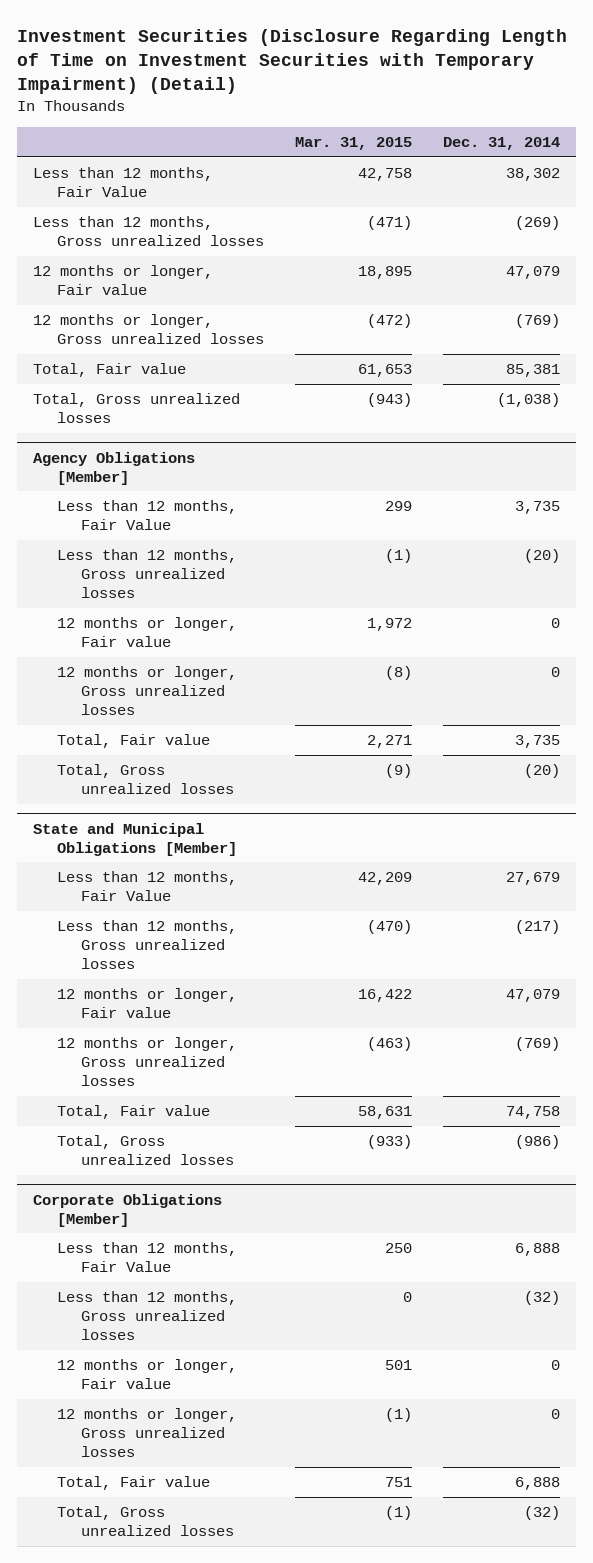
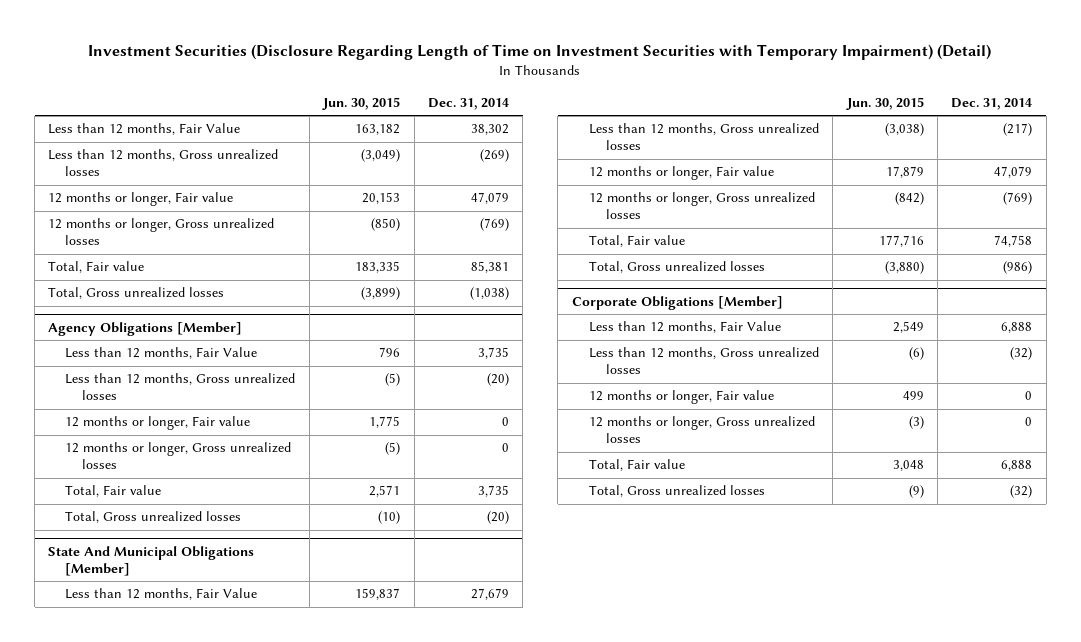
[295,136,413,150] Mar. 31, 2015 -> none
none -> [322,96,401,110] Jun. 30, 2015
[32,822,237,856] State and Municipal Obligations [Member] -> [48,545,255,576] State And Municipal Obligations [Member]

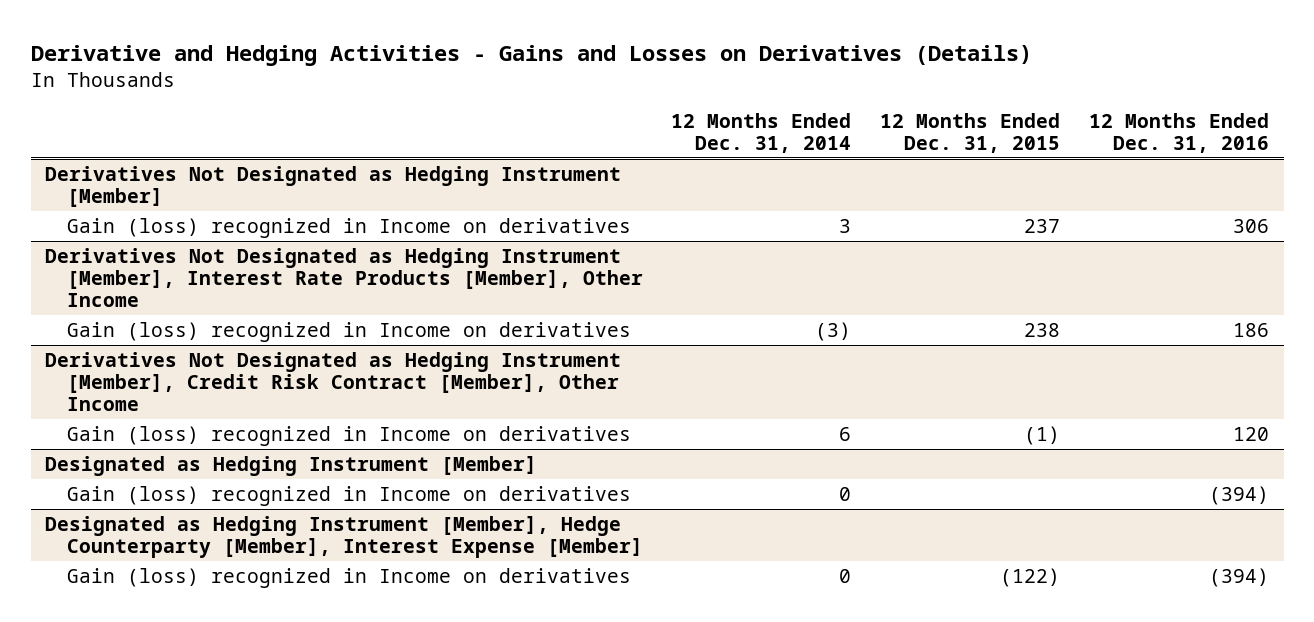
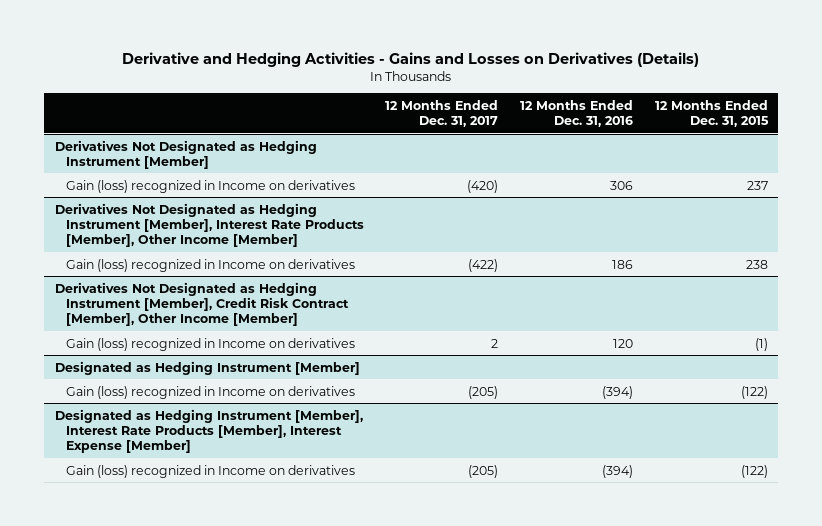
[671,112,852,154] 12 Months Ended Dec. 31, 2014 -> none
none -> [385,99,499,128] 12 Months Ended Dec. 31, 2017
[45,247,643,308] Derivatives Not Designated as Hedging Instrument [Member], Interest Rate Products [Member], Other Income -> [54,202,364,248] Derivatives Not Designated as Hedging Instrument [Member], Interest Rate Products [Member], Other Income [Member]
[45,351,622,412] Derivatives Not Designated as Hedging Instrument [Member], Credit Risk Contract [Member], Other Income -> [54,281,349,327] Derivatives Not Designated as Hedging Instrument [Member], Credit Risk Contract [Member], Other Income [Member]
[66,485,631,506] Gain (loss) recognized in Income on derivatives -> none
[45,515,643,559] Designated as Hedging Instrument [Member], Hedge Counterparty [Member], Interest Expense [Member] -> none
none -> [54,408,363,454] Designated as Hedging Instrument [Member], Interest Rate Products [Member], Interest Expense [Member]
none -> [65,464,355,478] Gain (loss) recognized in Income on derivatives

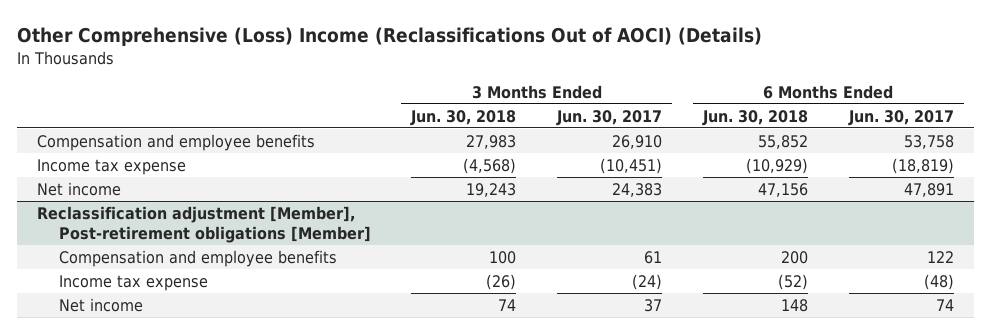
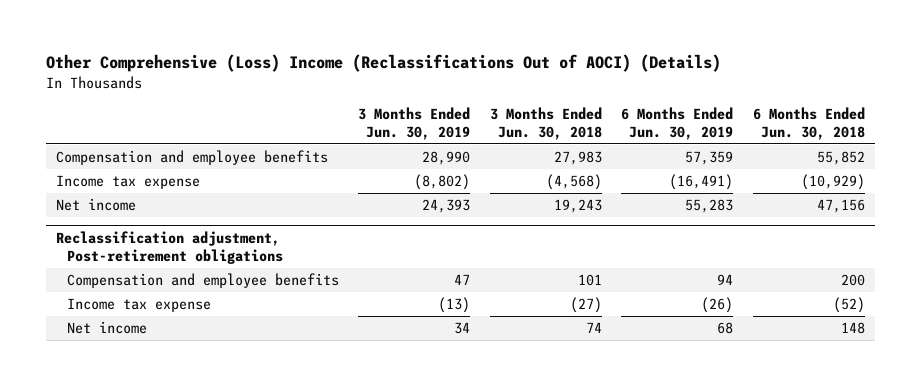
[556,109,663,126] Jun. 30, 2017 -> none
[847,109,954,126] Jun. 30, 2017 -> none
none -> [358,107,471,141] 3 Months Ended Jun. 30, 2019
none -> [621,107,734,141] 6 Months Ended Jun. 30, 2019
[37,205,371,243] Reclassification adjustment [Member], Post-retirement obligations [Member] -> [55,230,283,264] Reclassification adjustment, Post-retirement obligations
[489,250,517,264] 100 -> [577,273,602,286] 101
[486,273,517,290] (26) -> [569,296,602,313] (27)

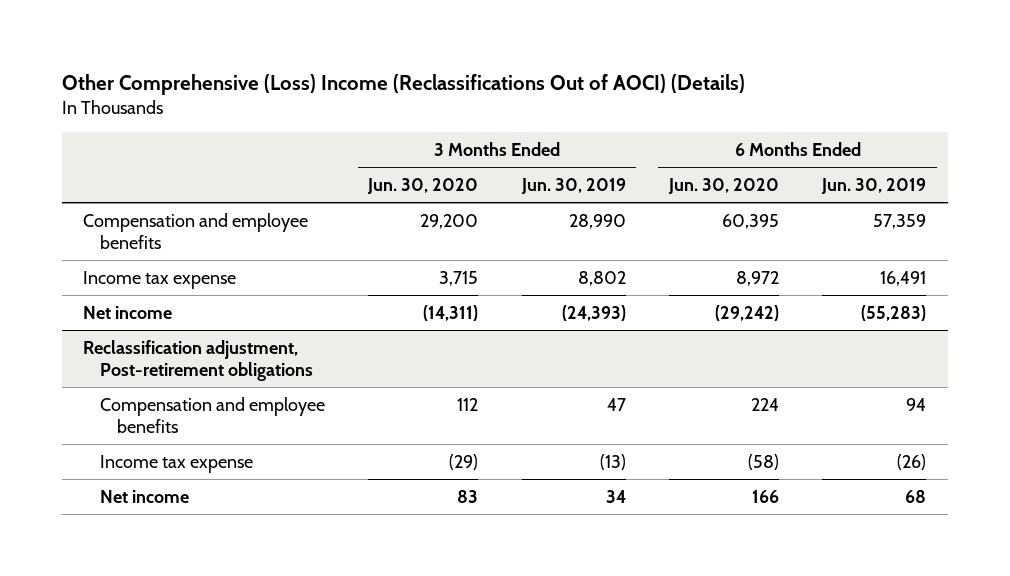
[489,107,602,141] 3 Months Ended Jun. 30, 2018 -> none
[752,107,865,141] 6 Months Ended Jun. 30, 2018 -> none
none -> [367,178,479,195] Jun. 30, 2020
none -> [667,178,779,195] Jun. 30, 2020
[414,173,471,190] (8,802) -> [577,270,626,286] 8,802
[669,173,734,190] (16,491) -> [880,270,927,286] 16,491
[422,198,471,213] 24,393 -> [561,304,626,321] (24,393)
[685,198,734,213] 55,283 -> [861,304,927,321] (55,283)

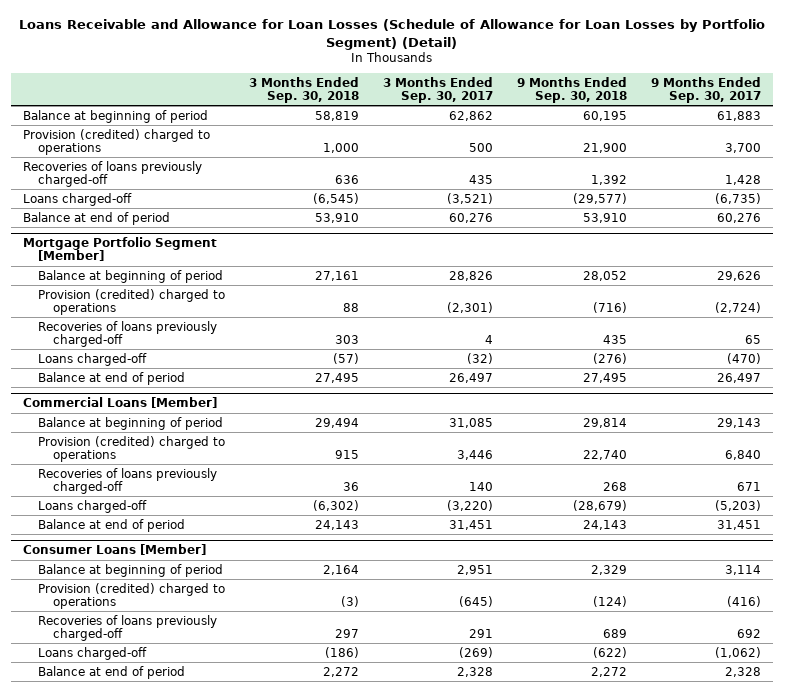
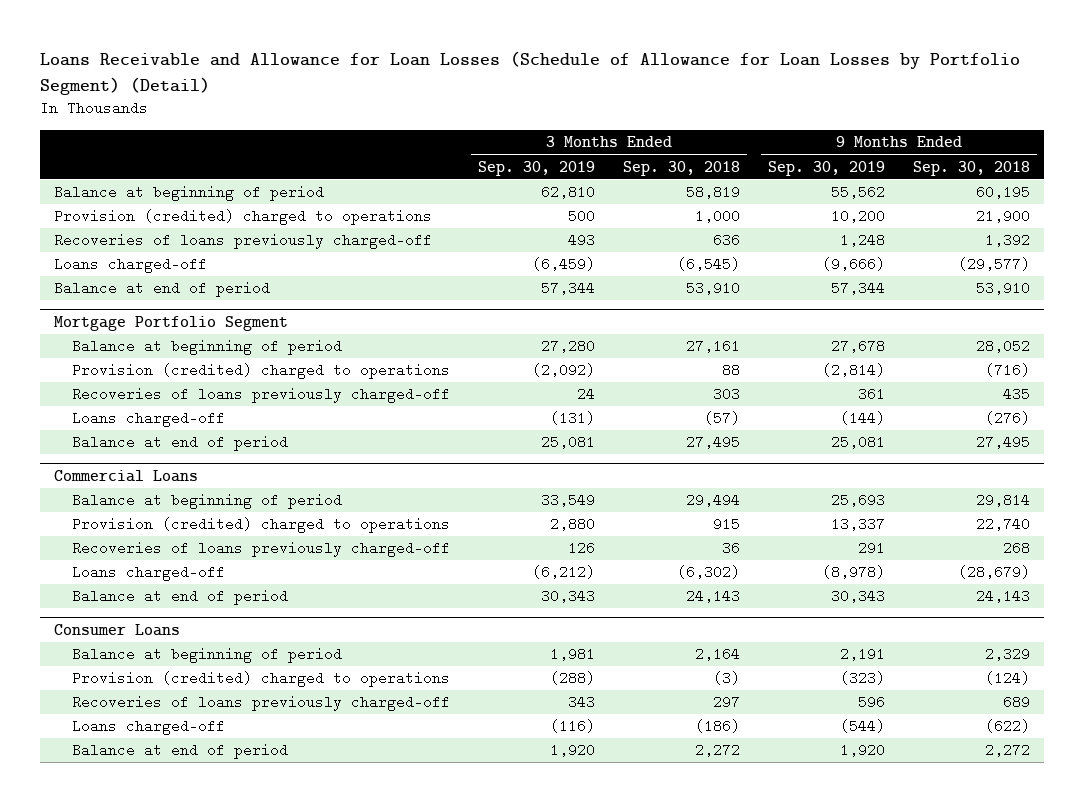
[383,76,494,103] 3 Months Ended Sep. 30, 2017 -> none
[651,76,762,103] 9 Months Ended Sep. 30, 2017 -> none
none -> [478,160,596,176] Sep. 30, 2019
none -> [767,160,885,176] Sep. 30, 2019
[23,237,218,262] Mortgage Portfolio Segment [Member] -> [53,315,288,331] Mortgage Portfolio Segment
[23,397,218,409] Commercial Loans [Member] -> [53,469,198,482] Commercial Loans
[23,544,207,556] Consumer Loans [Member] -> [53,623,180,636] Consumer Loans

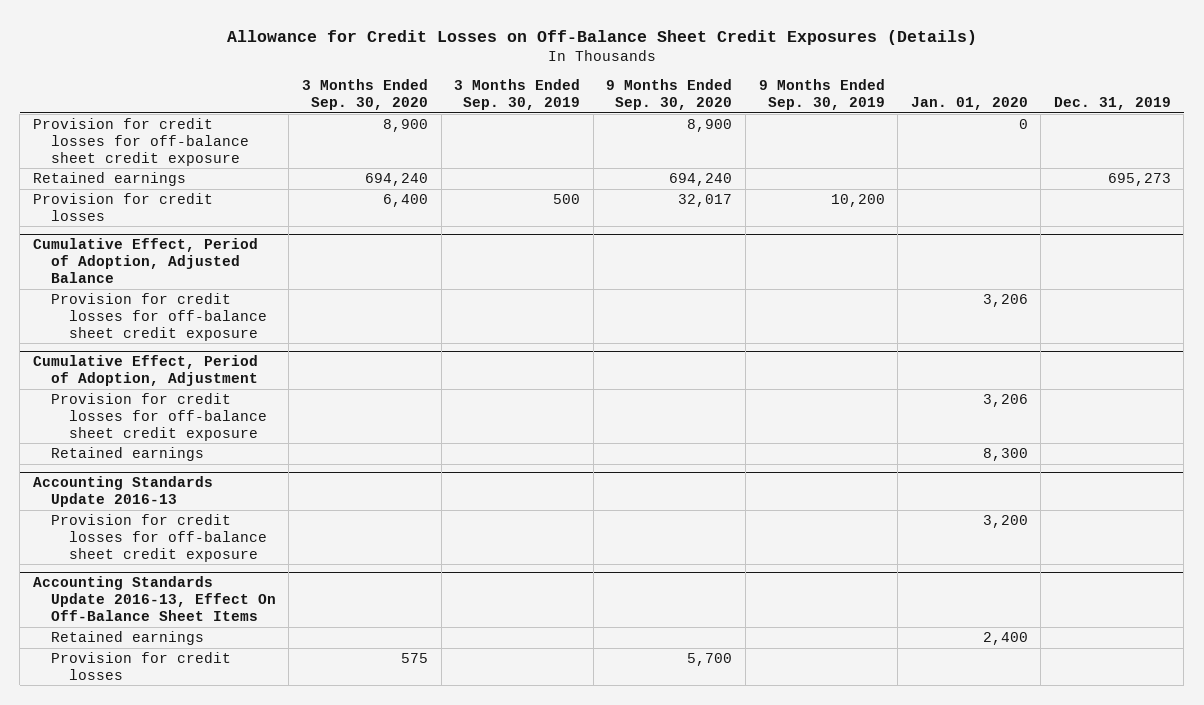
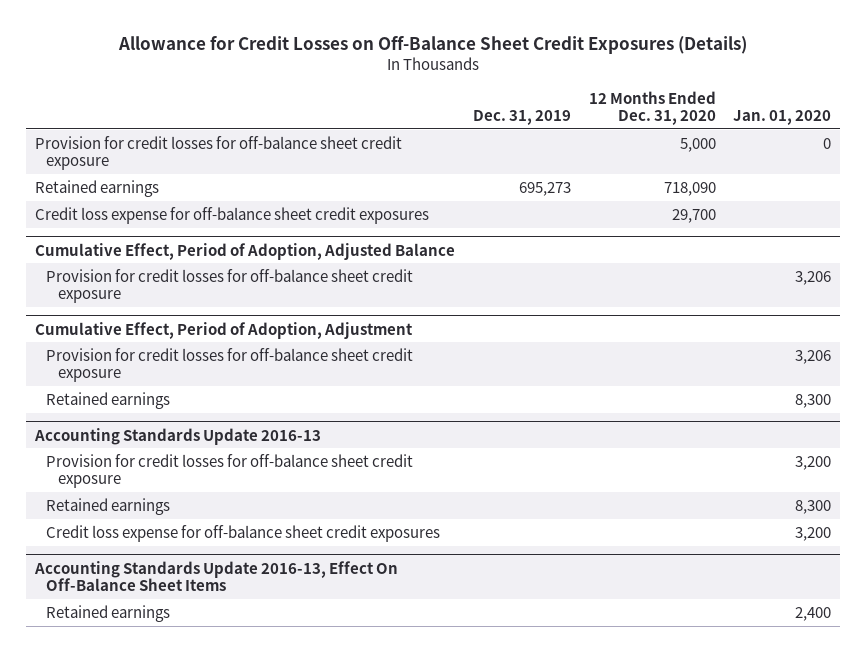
[302,79,429,111] 3 Months Ended Sep. 30, 2020 -> none
[454,79,581,111] 3 Months Ended Sep. 30, 2019 -> none
[606,79,733,111] 9 Months Ended Sep. 30, 2020 -> none
[758,79,885,111] 9 Months Ended Sep. 30, 2019 -> none
none -> [588,90,716,126] 12 Months Ended Dec. 31, 2020
[32,192,213,221] Provision for credit losses -> [35,206,430,224] Credit loss expense for off-balance sheet credit exposures
none -> [46,497,171,515] Retained earnings
none -> [46,524,441,542] Credit loss expense for off-balance sheet credit exposures
[50,651,231,680] Provision for credit losses -> none

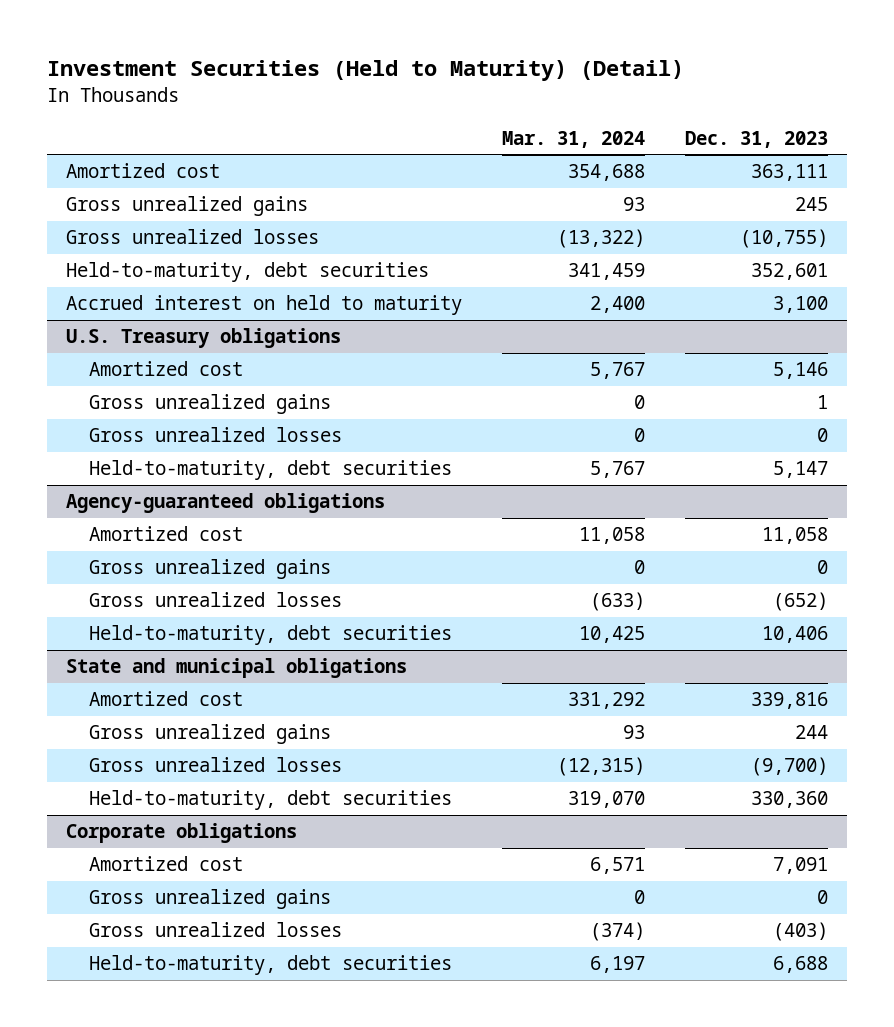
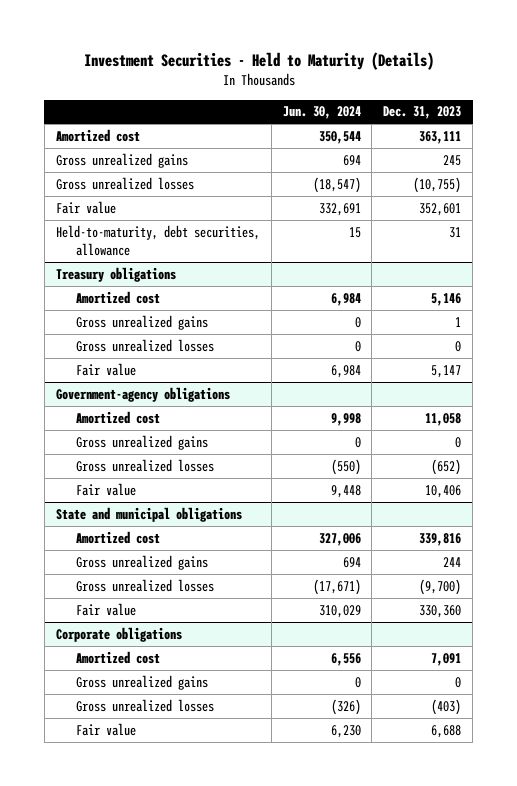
[46,60,684,82] Investment Securities (Held to Maturity) (Detail) -> [83,52,434,71] Investment Securities - Held to Maturity (Details)
[501,130,645,148] Mar. 31, 2024 -> none
none -> [282,106,361,120] Jun. 30, 2024
[66,295,463,316] Accrued interest on held to maturity -> none
[66,262,430,283] Held-to-maturity, debt securities -> [55,200,116,214] Fair value
none -> [55,224,260,256] Held-to-maturity, debt securities, allowance
[66,328,342,349] U.S. Treasury obligations -> [55,266,176,282] Treasury obligations
[89,460,453,481] Held-to-maturity, debt securities -> [75,362,136,376] Fair value
[66,493,386,514] Agency-guaranteed obligations -> [55,386,230,402] Government-agency obligations
[89,625,453,646] Held-to-maturity, debt securities -> [75,482,136,496] Fair value
[89,790,453,811] Held-to-maturity, debt securities -> [75,602,136,616] Fair value
[89,955,453,976] Held-to-maturity, debt securities -> [75,722,136,736] Fair value

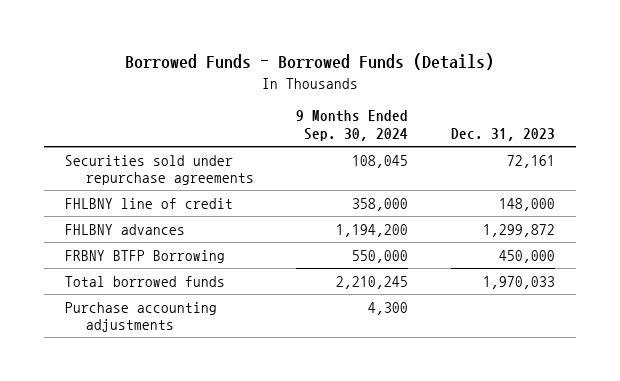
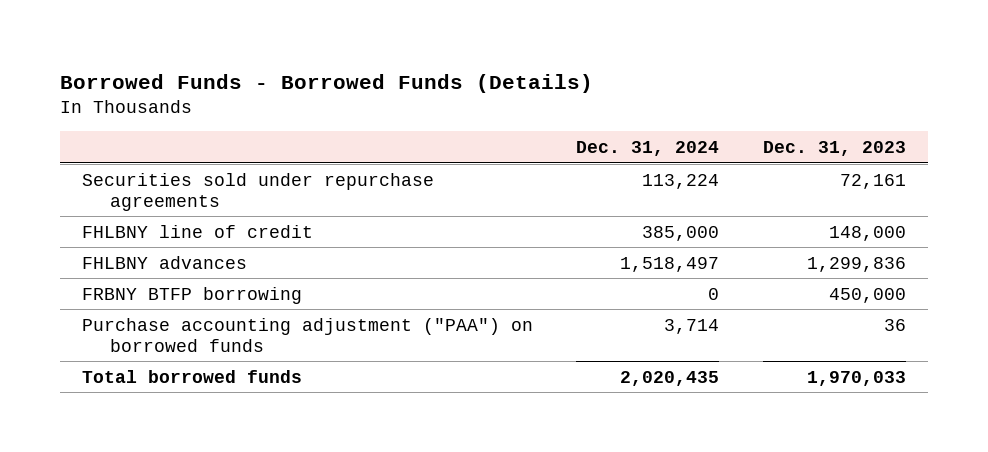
[296,110,409,142] 9 Months Ended Sep. 30, 2024 -> none
none -> [576,141,720,157] Dec. 31, 2024
[482,223,555,237] 1,299,872 -> [806,256,906,272] 1,299,836
[65,249,226,263] FRBNY BTFP Borrowing -> [82,286,303,304] FRBNY BTFP borrowing
none -> [82,317,534,352] Purchase accounting adjustment ("PAA") on borrowed funds
[65,301,218,333] Purchase accounting adjustments -> none

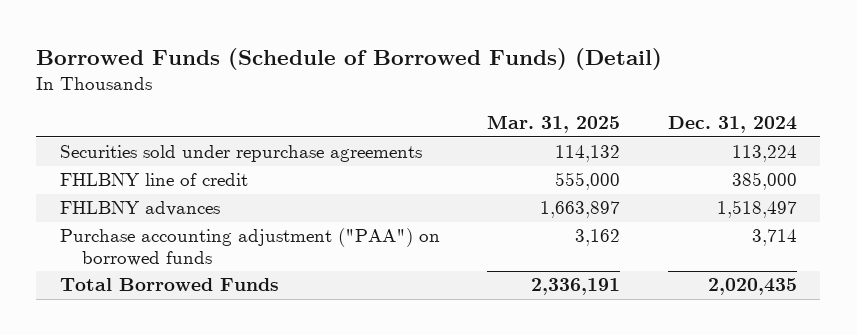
[60,73,594,93] Borrowed Funds - Borrowed Funds (Details) -> [36,48,663,71] Borrowed Funds (Schedule of Borrowed Funds) (Detail)
[762,141,906,157] Dec. 31, 2023 -> none
none -> [487,115,621,134] Mar. 31, 2025
[82,286,303,304] FRBNY BTFP borrowing -> none
[82,369,303,383] Total borrowed funds -> [59,278,279,292] Total Borrowed Funds

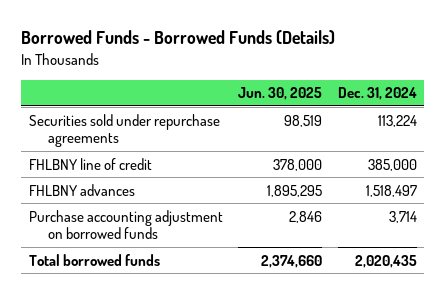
[36,48,663,71] Borrowed Funds (Schedule of Borrowed Funds) (Detail) -> [20,30,335,45] Borrowed Funds - Borrowed Funds (Details)
[487,115,621,134] Mar. 31, 2025 -> none
none -> [238,87,323,101] Jun. 30, 2025
[59,228,440,267] Purchase accounting adjustment ("PAA") on borrowed funds -> [28,209,223,240] Purchase accounting adjustment on borrowed funds
[59,278,279,292] Total Borrowed Funds -> [28,253,160,266] Total borrowed funds

